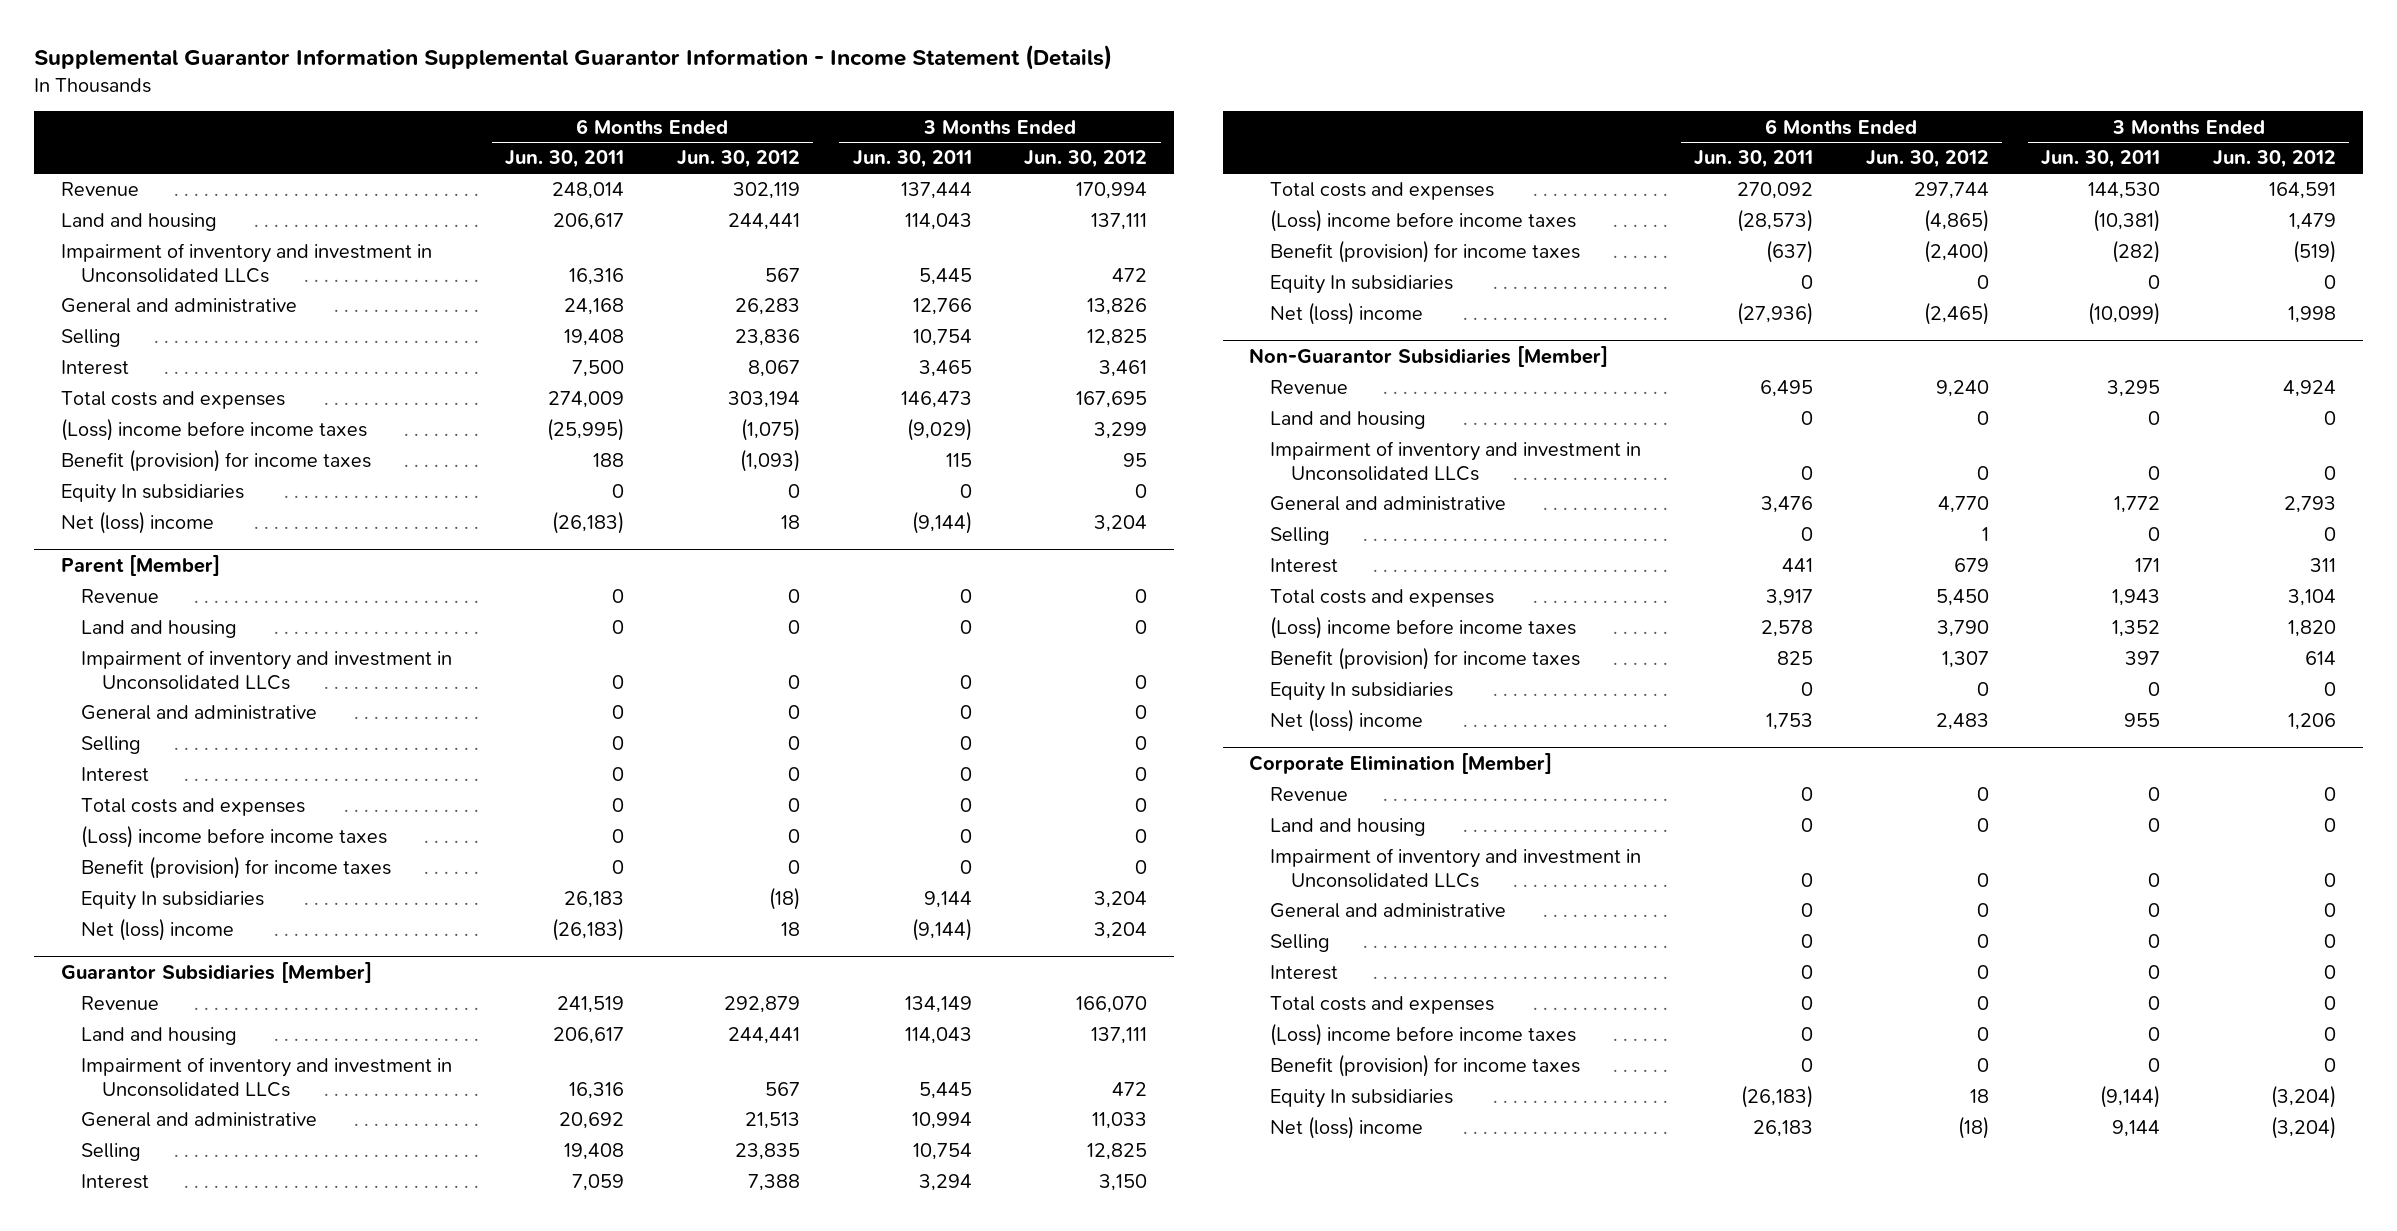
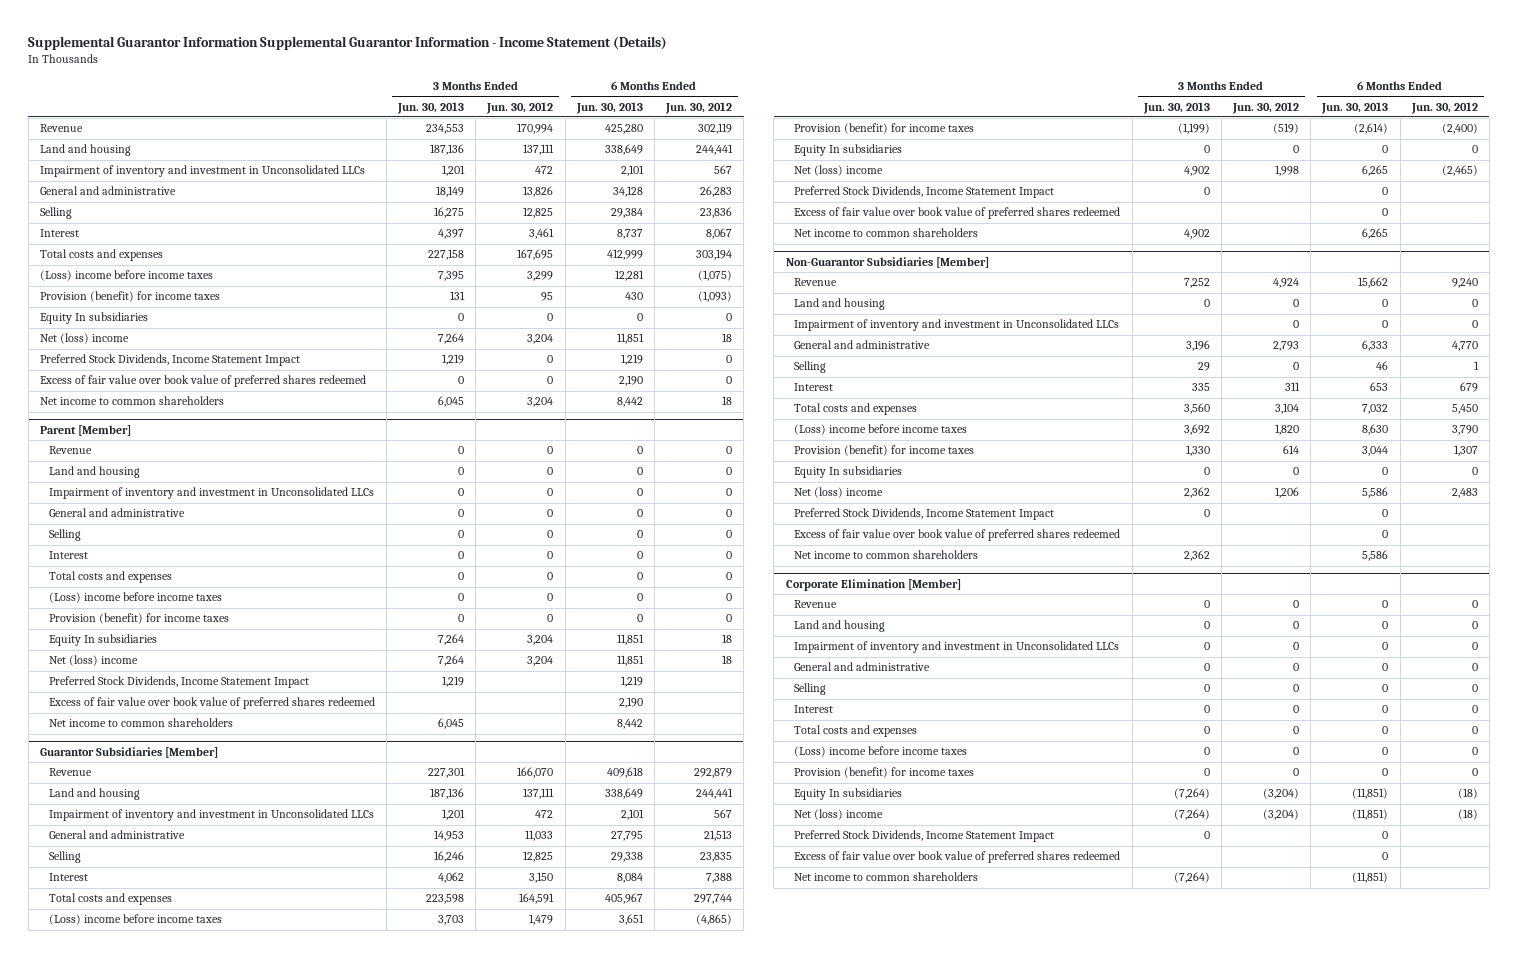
[505,150,625,169] Jun. 30, 2011 -> none
[852,150,972,169] Jun. 30, 2011 -> none
none -> [397,101,465,114] Jun. 30, 2013
none -> [575,101,643,114] Jun. 30, 2013
[60,449,371,473] Benefit (provision) for income taxes -> [39,291,220,303] Provision (benefit) for income taxes
none -> [39,354,300,367] Preferred Stock Dividends, Income Statement Impact
none -> [39,375,366,388] Excess of fair value over book value of preferred shares redeemed
none -> [39,396,224,406] Net income to common shareholders
[81,856,392,880] Benefit (provision) for income taxes -> [48,613,229,625] Provision (benefit) for income taxes
[768,887,800,911] (18) -> [722,634,733,644] 18
none -> [48,676,309,689] Preferred Stock Dividends, Income Statement Impact
none -> [48,697,375,710] Excess of fair value over book value of preferred shares redeemed
none -> [48,718,233,728] Net income to common shareholders
[1270,240,1581,264] Benefit (provision) for income taxes -> [794,123,975,135] Provision (benefit) for income taxes
none -> [794,186,1055,199] Preferred Stock Dividends, Income Statement Impact
none -> [794,207,1121,220] Excess of fair value over book value of preferred shares redeemed
none -> [794,228,979,238] Net income to common shareholders
[1270,647,1581,671] Benefit (provision) for income taxes -> [794,445,975,457] Provision (benefit) for income taxes
none -> [794,508,1055,521] Preferred Stock Dividends, Income Statement Impact
none -> [794,529,1121,542] Excess of fair value over book value of preferred shares redeemed
none -> [794,550,979,560] Net income to common shareholders
[1270,1054,1581,1078] Benefit (provision) for income taxes -> [794,767,975,779] Provision (benefit) for income taxes
[1969,1089,1989,1104] 18 -> [1457,788,1478,800] (18)
none -> [794,830,1055,843] Preferred Stock Dividends, Income Statement Impact
none -> [794,851,1121,864] Excess of fair value over book value of preferred shares redeemed
none -> [794,872,979,882] Net income to common shareholders

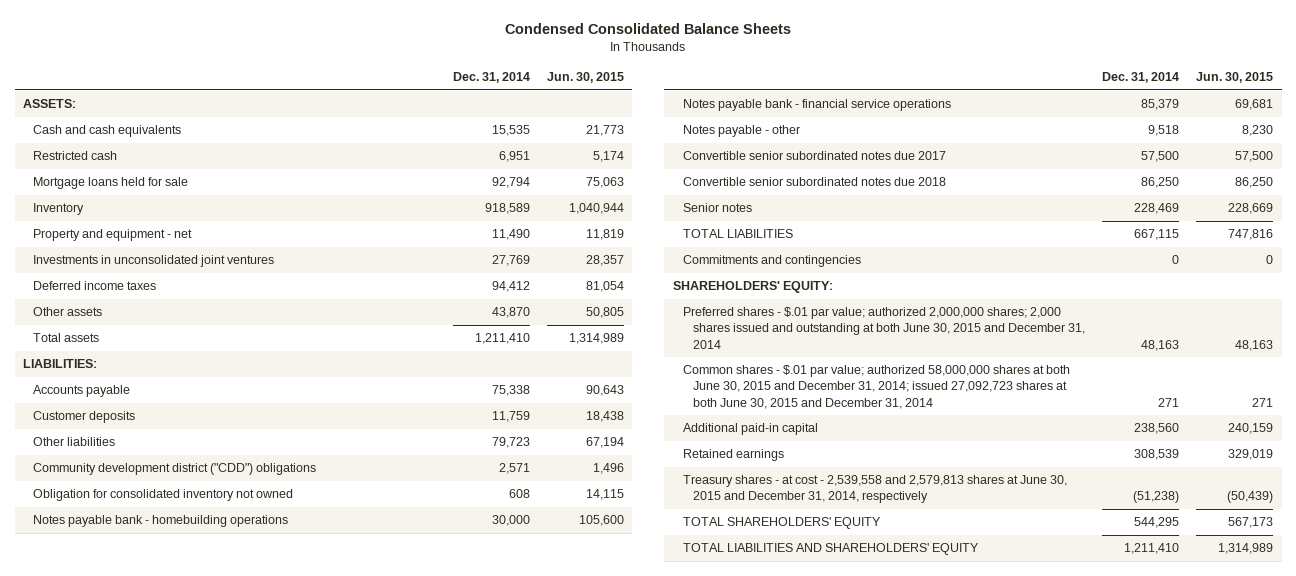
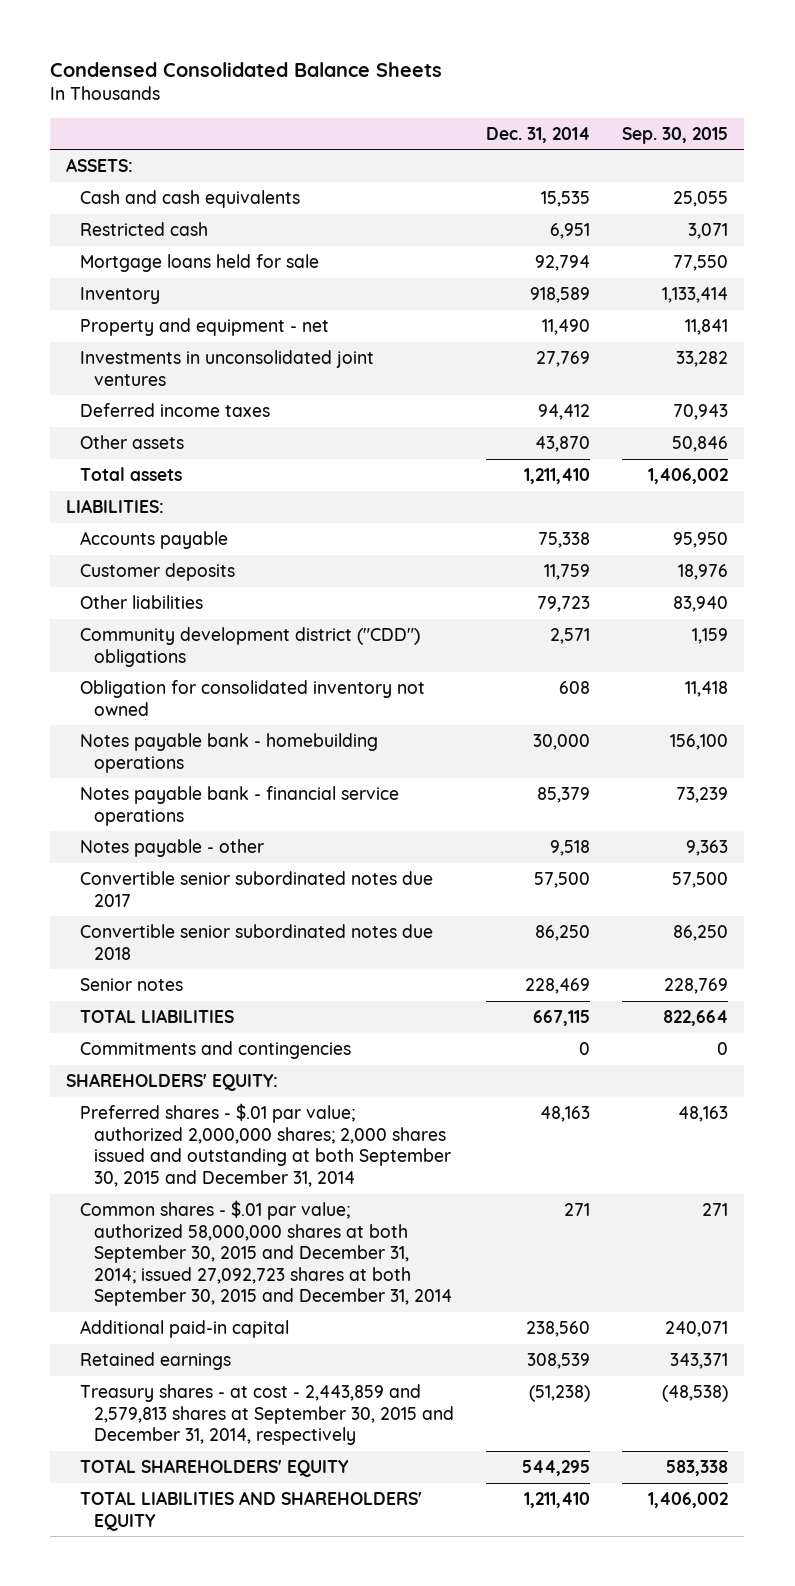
[546,72,624,84] Jun. 30, 2015 -> none
none -> [622,126,729,144] Sep. 30, 2015
[682,307,1085,349] Preferred shares - $.01 par value; authorized 2,000,000 shares; 2,000 shares issued and outstanding at both June 30, 2015 and December 31, 2014 -> [80,1102,451,1187] Preferred shares - $.01 par value; authorized 2,000,000 shares; 2,000 shares issued and outstanding at both September 30, 2015 and December 31, 2014
[682,365,1070,409] Common shares - $.01 par value; authorized 58,000,000 shares at both June 30, 2015 and December 31, 2014; issued 27,092,723 shares at both June 30, 2015 and December 31, 2014 -> [80,1199,452,1307] Common shares - $.01 par value; authorized 58,000,000 shares at both September 30, 2015 and December 31, 2014; issued 27,092,723 shares at both September 30, 2015 and December 31, 2014
[682,475,1067,504] Treasury shares - at cost - 2,539,558 and 2,579,813 shares at June 30, 2015 and December 31, 2014, respectively -> [80,1383,454,1446] Treasury shares - at cost - 2,443,859 and 2,579,813 shares at September 30, 2015 and December 31, 2014, respectively

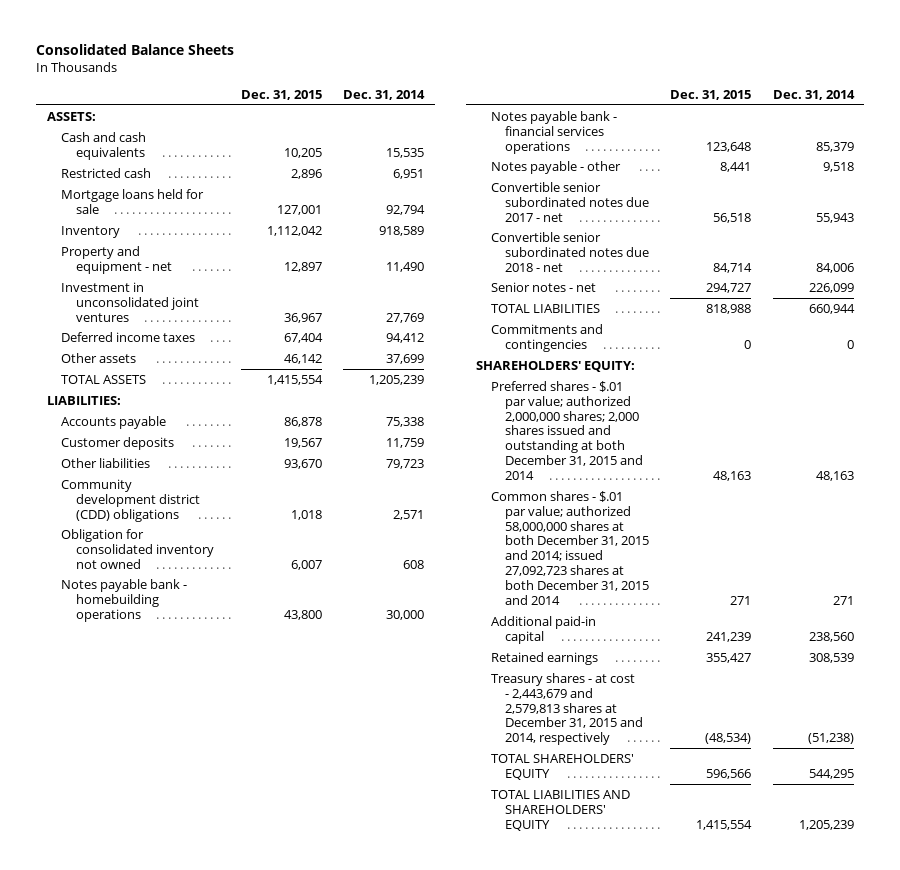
[50,62,443,78] Condensed Consolidated Balance Sheets -> [36,44,235,56] Consolidated Balance Sheets
[622,126,729,144] Sep. 30, 2015 -> none
none -> [241,89,323,100] Dec. 31, 2015
[80,349,375,386] Investments in unconsolidated joint ventures -> [61,281,199,322] Investment in unconsolidated joint ventures
[534,435,590,452] 43,870 -> [386,353,425,364] 37,699
[80,466,183,481] Total assets -> [61,374,147,384] TOTAL ASSETS
[523,467,590,484] 1,211,410 -> [369,374,425,385] 1,205,239
[80,626,421,667] Community development district ("CDD") obligations -> [61,478,200,522] Community development district (CDD) obligations
[80,785,400,826] Notes payable bank - financial service operations -> [490,110,617,154] Notes payable bank - financial services operations
[80,870,434,907] Convertible senior subordinated notes due 2017 -> [490,181,650,222] Convertible senior subordinated notes due 2017 - net
[533,871,590,888] 57,500 -> [815,212,854,223] 55,943
[80,923,434,960] Convertible senior subordinated notes due 2018 -> [490,231,650,272] Convertible senior subordinated notes due 2018 - net
[534,924,590,941] 86,250 -> [815,262,854,273] 84,006
[80,977,184,991] Senior notes -> [490,281,596,292] Senior notes - net
[524,977,590,994] 228,469 -> [808,282,854,293] 226,099
[532,1009,590,1026] 667,115 -> [808,303,855,314] 660,944
[80,1102,451,1187] Preferred shares - $.01 par value; authorized 2,000,000 shares; 2,000 shares issued and outstanding at both September 30, 2015 and December 31, 2014 -> [490,380,644,481] Preferred shares - $.01 par value; authorized 2,000,000 shares; 2,000 shares issued and outstanding at both December 31, 2015 and 2014
[80,1199,452,1307] Common shares - $.01 par value; authorized 58,000,000 shares at both September 30, 2015 and December 31, 2014; issued 27,092,723 shares at both September 30, 2015 and December 31, 2014 -> [490,490,650,606] Common shares - $.01 par value; authorized 58,000,000 shares at both December 31, 2015 and 2014; issued 27,092,723 shares at both December 31, 2015 and 2014
[80,1383,454,1446] Treasury shares - at cost - 2,443,859 and 2,579,813 shares at September 30, 2015 and December 31, 2014, respectively -> [490,672,644,746] Treasury shares - at cost - 2,443,679 and 2,579,813 shares at December 31, 2015 and 2014, respectively
[523,1491,590,1508] 1,211,410 -> [798,819,854,830] 1,205,239

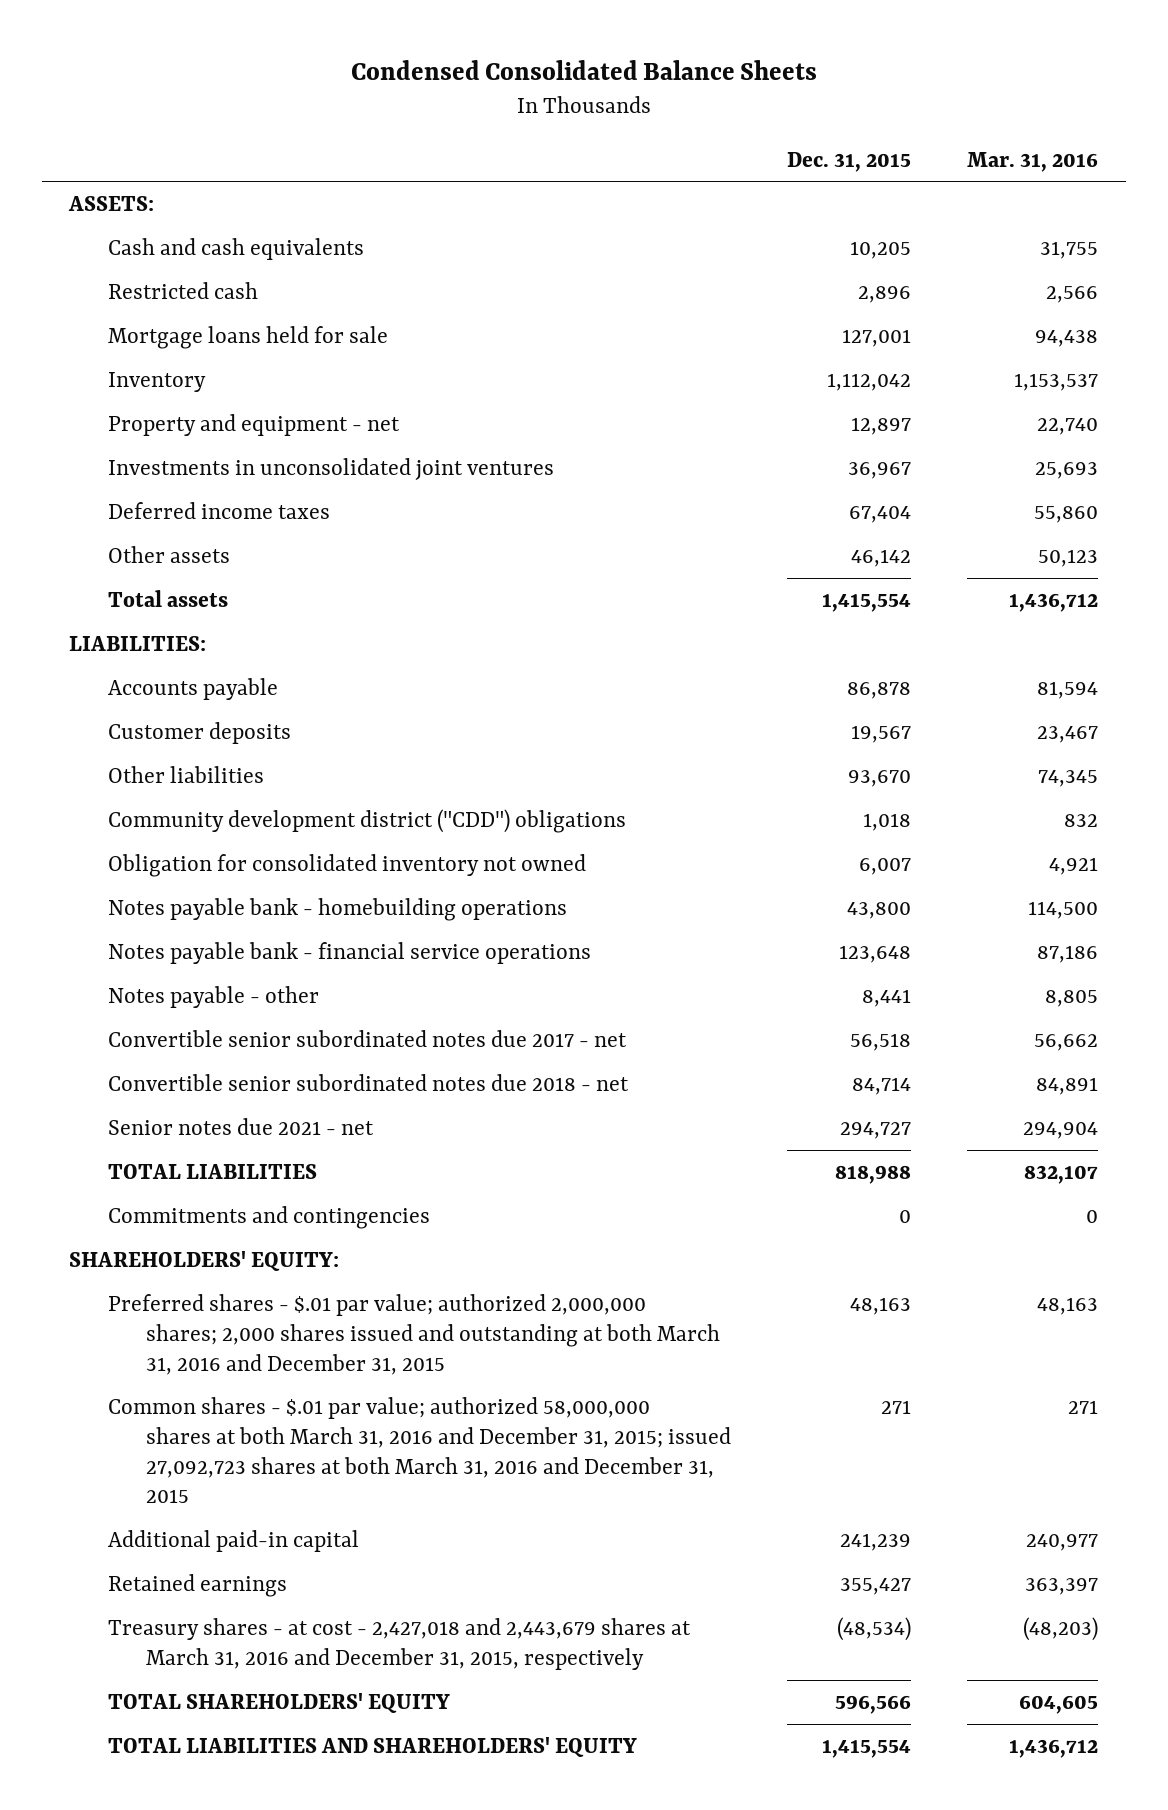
[36,44,235,56] Consolidated Balance Sheets -> [350,59,817,80] Condensed Consolidated Balance Sheets
[343,89,426,100] Dec. 31, 2014 -> none
none -> [967,151,1099,172] Mar. 31, 2016
[61,281,199,322] Investment in unconsolidated joint ventures -> [107,457,554,480] Investments in unconsolidated joint ventures
[61,374,147,384] TOTAL ASSETS -> [107,589,228,607] Total assets
[61,478,200,522] Community development district (CDD) obligations -> [107,808,626,833] Community development district ("CDD") obligations
[490,110,617,154] Notes payable bank - financial services operations -> [107,941,591,964] Notes payable bank - financial service operations
[490,281,596,292] Senior notes - net -> [107,1117,374,1135] Senior notes due 2021 - net
[490,380,644,481] Preferred shares - $.01 par value; authorized 2,000,000 shares; 2,000 shares issued and outstanding at both December 31, 2015 and 2014 -> [107,1293,721,1375] Preferred shares - $.01 par value; authorized 2,000,000 shares; 2,000 shares issued and outstanding at both March 31, 2016 and December 31, 2015
[490,490,650,606] Common shares - $.01 par value; authorized 58,000,000 shares at both December 31, 2015 and 2014; issued 27,092,723 shares at both December 31, 2015 and 2014 -> [107,1396,732,1504] Common shares - $.01 par value; authorized 58,000,000 shares at both March 31, 2016 and December 31, 2015; issued 27,092,723 shares at both March 31, 2016 and December 31, 2015
[490,672,644,746] Treasury shares - at cost - 2,443,679 and 2,579,813 shares at December 31, 2015 and 2014, respectively -> [107,1617,691,1670] Treasury shares - at cost - 2,427,018 and 2,443,679 shares at March 31, 2016 and December 31, 2015, respectively

